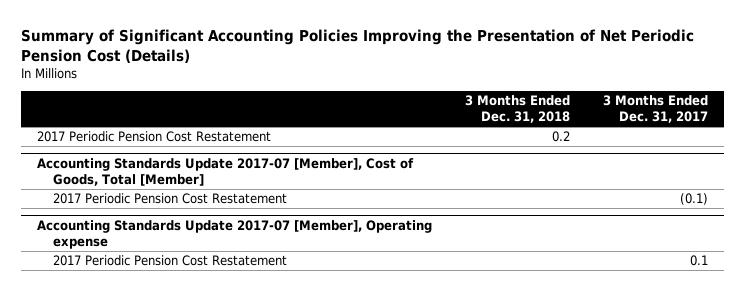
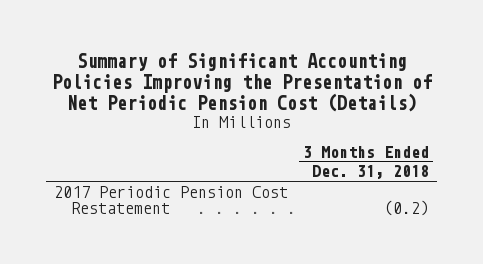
[602,95,708,124] 3 Months Ended Dec. 31, 2017 -> none
[37,158,415,187] Accounting Standards Update 2017-07 [Member], Cost of Goods, Total [Member] -> none
[52,193,287,205] 2017 Periodic Pension Cost Restatement -> none
[37,220,433,250] Accounting Standards Update 2017-07 [Member], Operating expense -> none
[52,255,287,267] 2017 Periodic Pension Cost Restatement -> none
[551,131,570,143] 0.2 -> [384,199,430,216] (0.2)

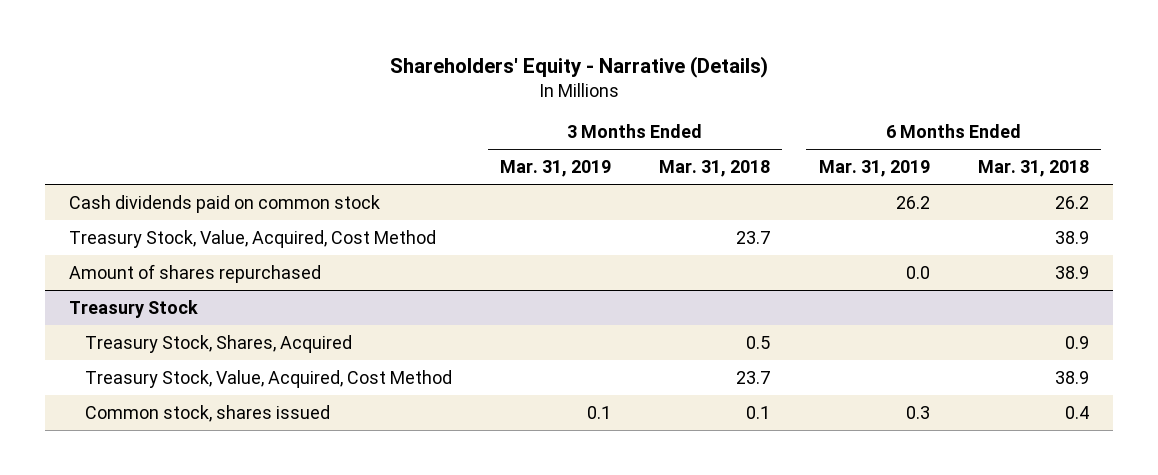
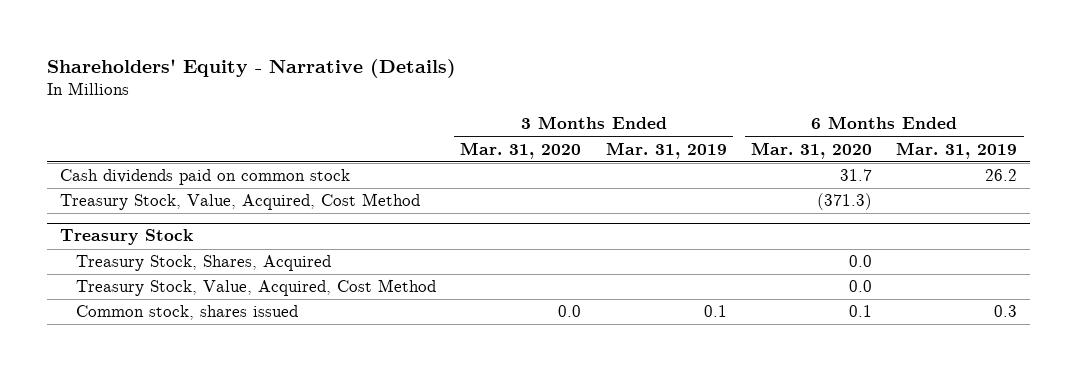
[659,160,771,178] Mar. 31, 2018 -> none
[977,160,1089,178] Mar. 31, 2018 -> none
none -> [460,141,582,159] Mar. 31, 2020
none -> [751,141,873,159] Mar. 31, 2020
[68,263,321,283] Amount of shares repurchased -> none

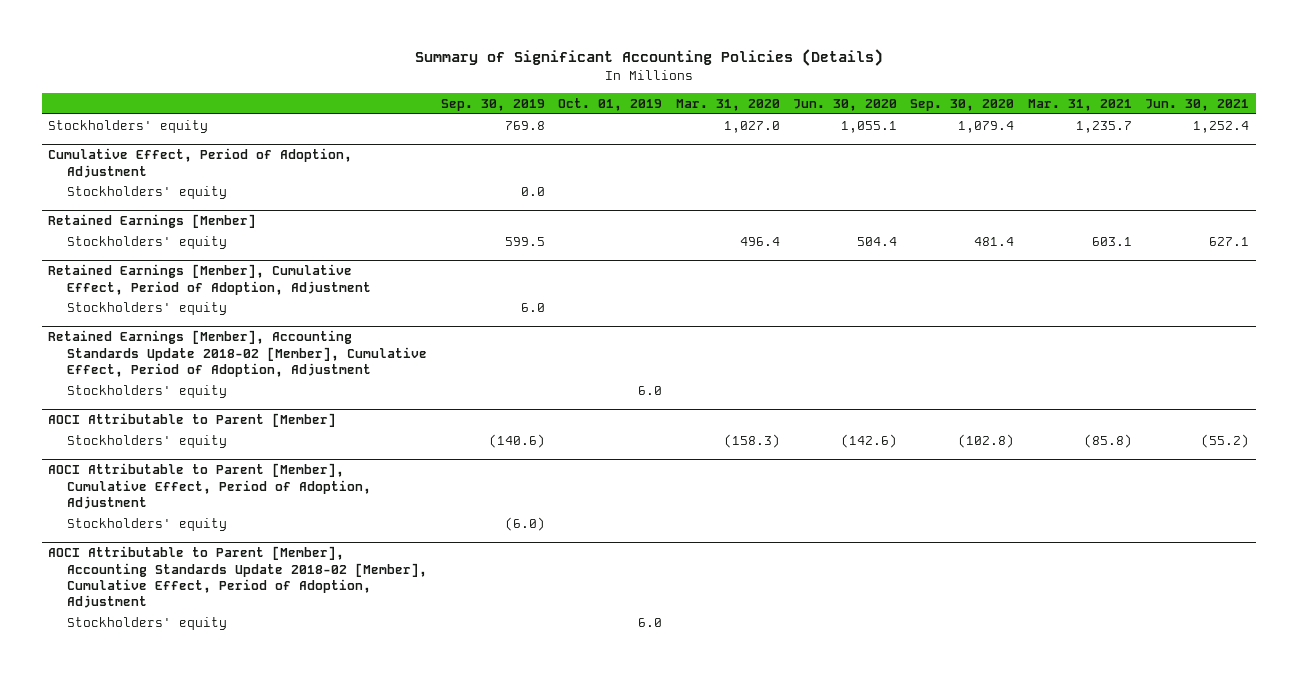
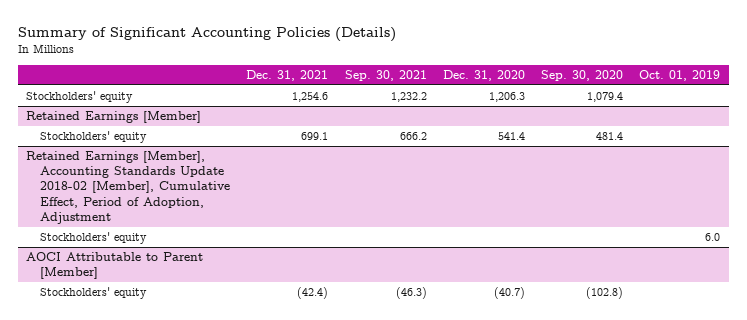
[440,98,545,111] Sep. 30, 2019 -> none
[675,98,780,111] Mar. 31, 2020 -> none
[793,98,898,111] Jun. 30, 2020 -> none
[1027,98,1132,111] Mar. 31, 2021 -> none
[1145,98,1250,111] Jun. 30, 2021 -> none
none -> [246,69,329,81] Dec. 31, 2021
none -> [344,69,427,81] Sep. 30, 2021
none -> [442,69,525,81] Dec. 31, 2020
[48,148,353,178] Cumulative Effect, Period of Adoption, Adjustment -> none
[67,186,228,200] Stockholders' equity -> none
[48,264,372,295] Retained Earnings [Member], Cumulative Effect, Period of Adoption, Adjustment -> none
[67,302,228,316] Stockholders' equity -> none
[48,463,372,509] AOCI Attributable to Parent [Member], Cumulative Effect, Period of Adoption, Adjustment -> none
[67,518,228,532] Stockholders' equity -> none
[48,546,428,609] AOCI Attributable to Parent [Member], Accounting Standards Update 2018-02 [Member], Cumulative Effect, Period of Adoption, Adjustment -> none
[67,617,228,631] Stockholders' equity -> none

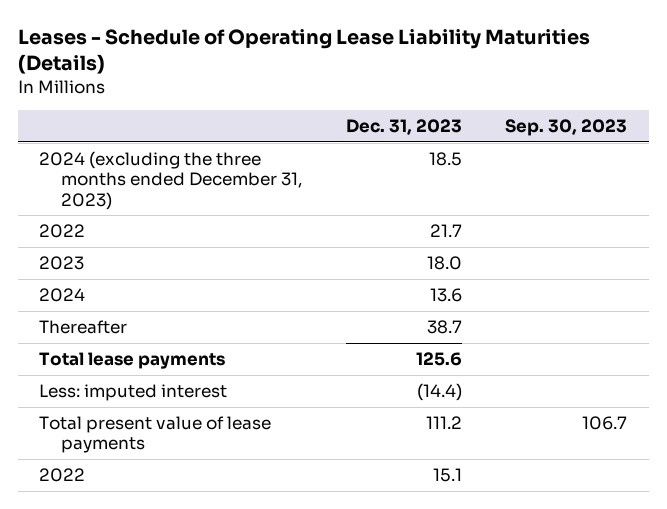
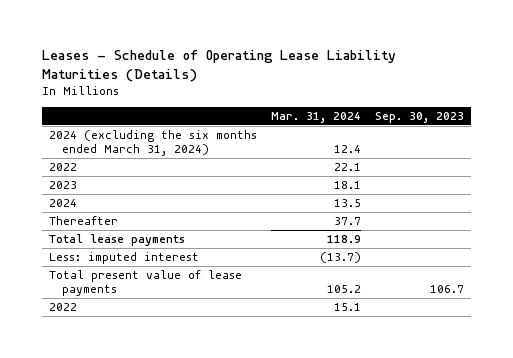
[345,118,462,135] Dec. 31, 2023 -> none
none -> [270,111,361,123] Mar. 31, 2024
[39,151,303,210] 2024 (excluding the three months ended December 31, 2023) -> [48,129,257,157] 2024 (excluding the six months ended March 31, 2024)

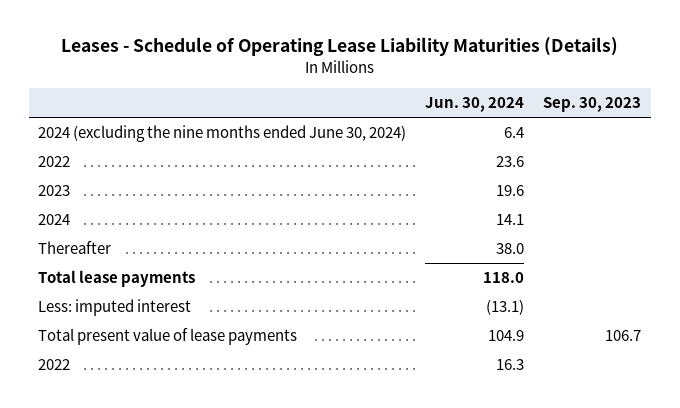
[270,111,361,123] Mar. 31, 2024 -> none
none -> [425,97,525,113] Jun. 30, 2024
[48,129,257,157] 2024 (excluding the six months ended March 31, 2024) -> [38,125,407,143] 2024 (excluding the nine months ended June 30, 2024)

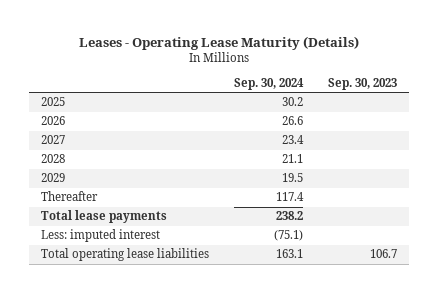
[60,37,618,57] Leases - Schedule of Operating Lease Liability Maturities (Details) -> [79,35,360,50] Leases - Operating Lease Maturity (Details)
[425,97,525,113] Jun. 30, 2024 -> none
none -> [234,77,305,90] Sep. 30, 2024
[38,125,407,143] 2024 (excluding the nine months ended June 30, 2024) -> none
[38,156,71,168] 2022 -> [41,97,66,107] 2025
[38,185,71,197] 2023 -> [41,116,66,126] 2026
none -> [41,135,66,145] 2027
[38,214,71,226] 2024 -> [41,154,66,164] 2028
none -> [41,173,66,183] 2029
[38,359,71,371] 2022 -> none
[38,328,298,346] Total present value of lease payments -> [41,248,210,262] Total operating lease liabilities

